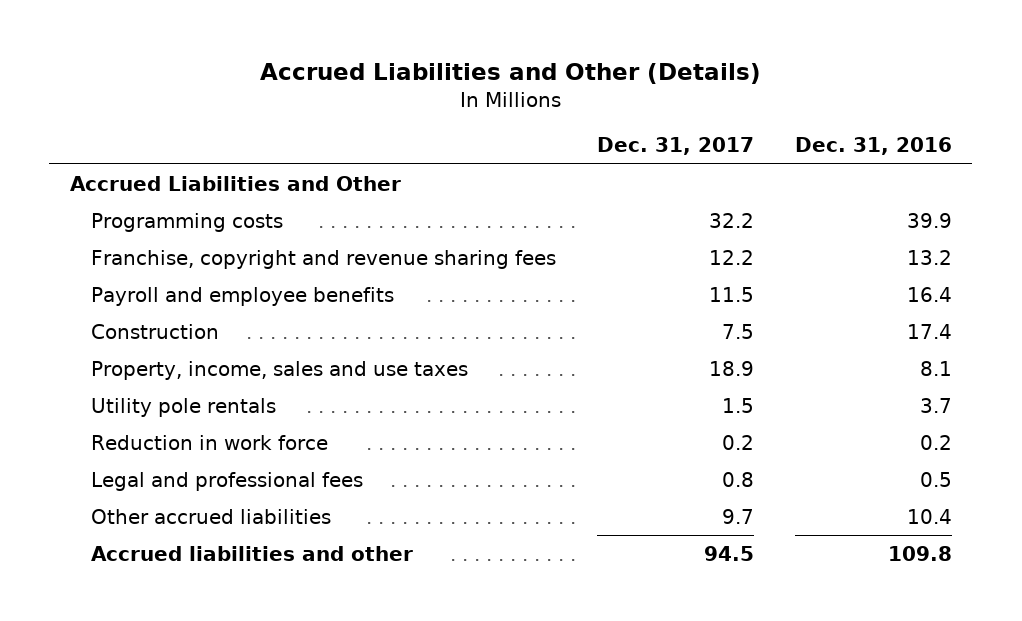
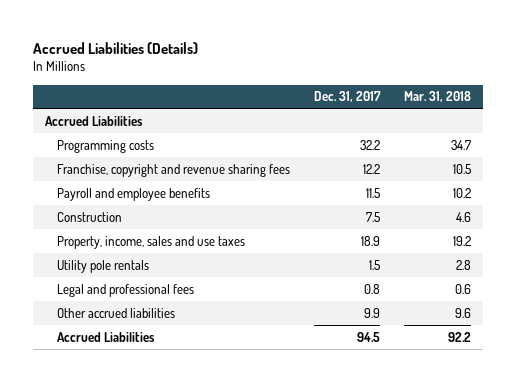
[259,63,761,85] Accrued Liabilities and Other (Details) -> [33,41,199,54] Accrued Liabilities (Details)
[794,137,952,156] Dec. 31, 2016 -> none
none -> [404,91,472,103] Mar. 31, 2018
[69,175,401,191] Accrued Liabilities and Other -> [45,115,144,126] Accrued Liabilities
[90,434,328,450] Reduction in work force -> none
[721,508,754,524] 9.7 -> [364,307,381,318] 9.9
[90,545,413,561] Accrued liabilities and other -> [57,331,156,342] Accrued Liabilities

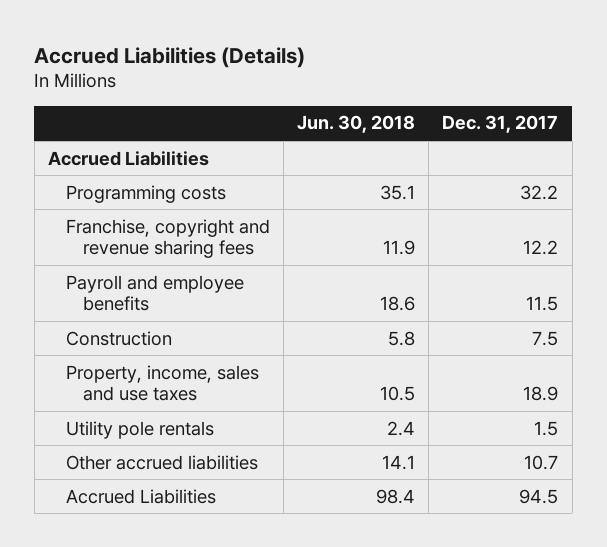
[404,91,472,103] Mar. 31, 2018 -> none
none -> [296,115,415,134] Jun. 30, 2018
[57,283,195,297] Legal and professional fees -> none
[364,307,381,318] 9.9 -> [524,454,559,470] 10.7

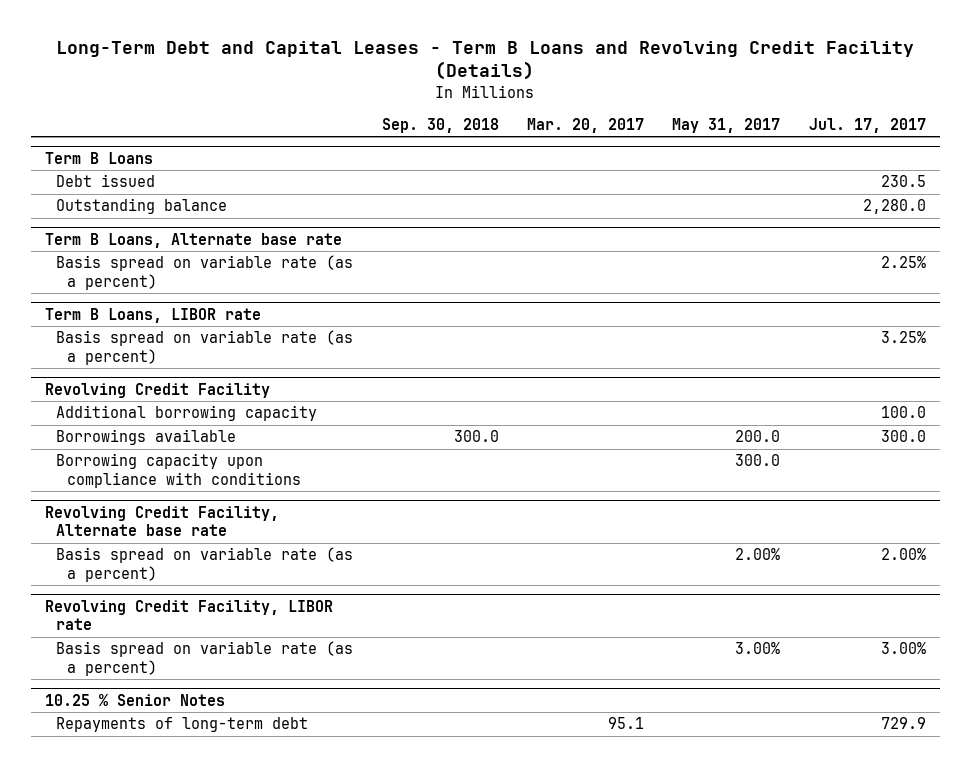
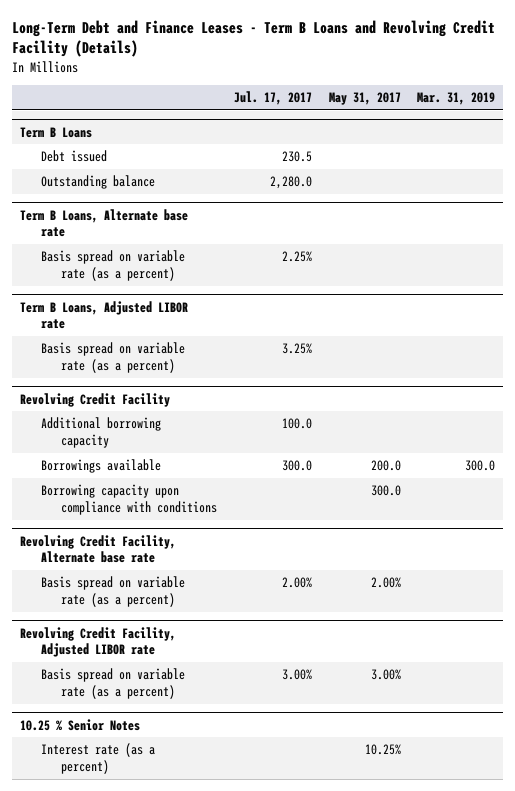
[56,41,915,81] Long-Term Debt and Capital Leases - Term B Loans and Revolving Credit Facility (Details) -> [11,19,495,58] Long-Term Debt and Finance Leases - Term B Loans and Revolving Credit Facility (Details)
[381,118,499,134] Sep. 30, 2018 -> none
[527,118,645,134] Mar. 20, 2017 -> none
none -> [417,92,496,106] Mar. 31, 2019
[45,307,262,323] Term B Loans, LIBOR rate -> [19,300,188,330] Term B Loans, Adjusted LIBOR rate
[45,599,334,631] Revolving Credit Facility, LIBOR rate -> [19,626,176,658] Revolving Credit Facility, Adjusted LIBOR rate
[56,717,309,733] Repayments of long-term debt -> none
none -> [40,743,155,774] Interest rate (as a percent)

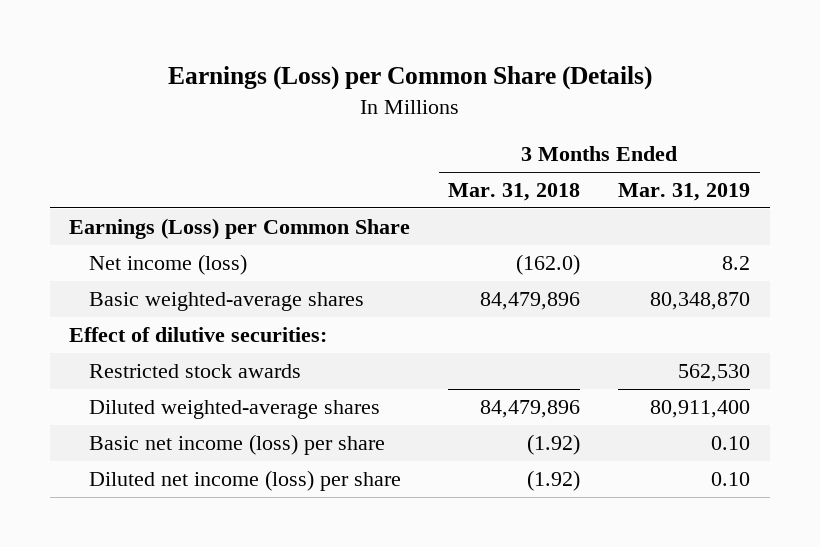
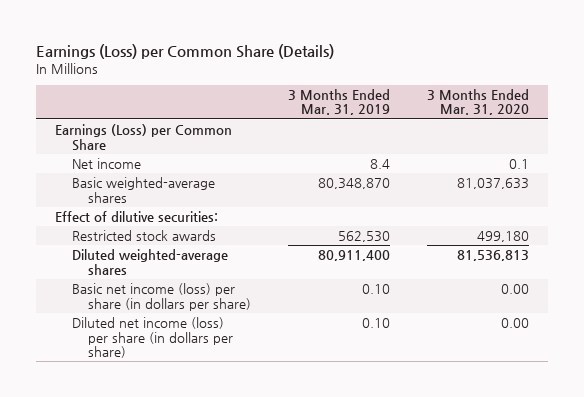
[448,183,581,202] Mar. 31, 2018 -> none
none -> [427,88,530,116] 3 Months Ended Mar. 31, 2020
[88,254,247,276] Net income (loss) -> [71,157,141,169] Net income
[722,256,751,271] 8.2 -> [370,158,391,169] 8.4
[88,434,385,456] Basic net income (loss) per share -> [71,282,252,311] Basic net income (loss) per share (in dollars per share)
[88,470,401,492] Diluted net income (loss) per share -> [71,316,234,359] Diluted net income (loss) per share (in dollars per share)

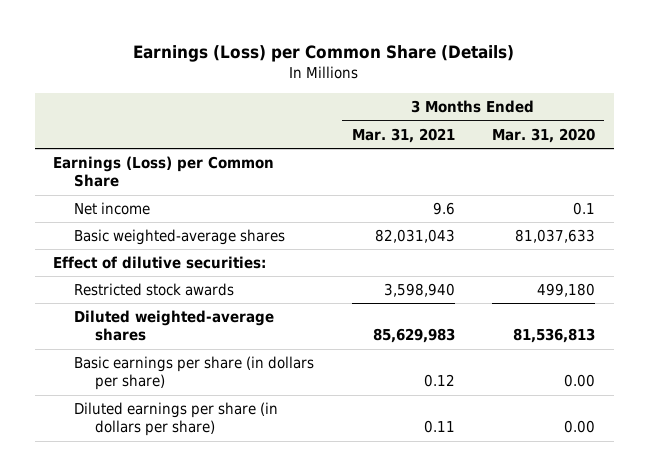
[288,88,391,116] 3 Months Ended Mar. 31, 2019 -> none
none -> [351,127,455,143] Mar. 31, 2021
[71,282,252,311] Basic net income (loss) per share (in dollars per share) -> [74,356,315,391] Basic earnings per share (in dollars per share)
[71,316,234,359] Diluted net income (loss) per share (in dollars per share) -> [74,402,279,437] Diluted earnings per share (in dollars per share)

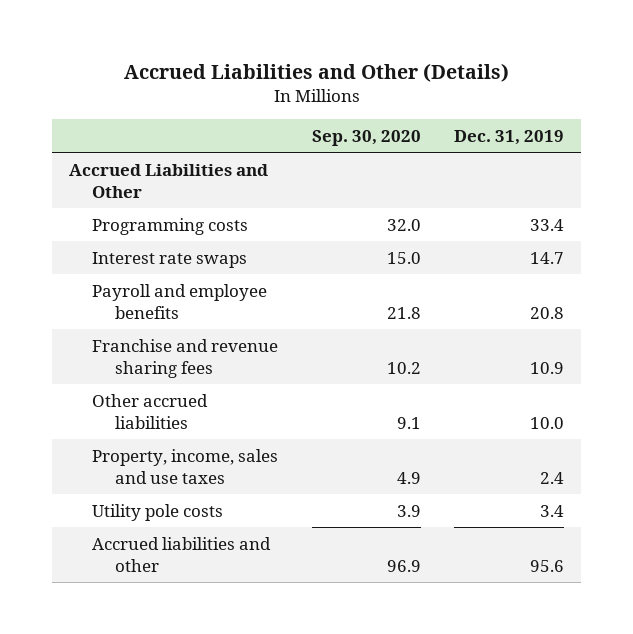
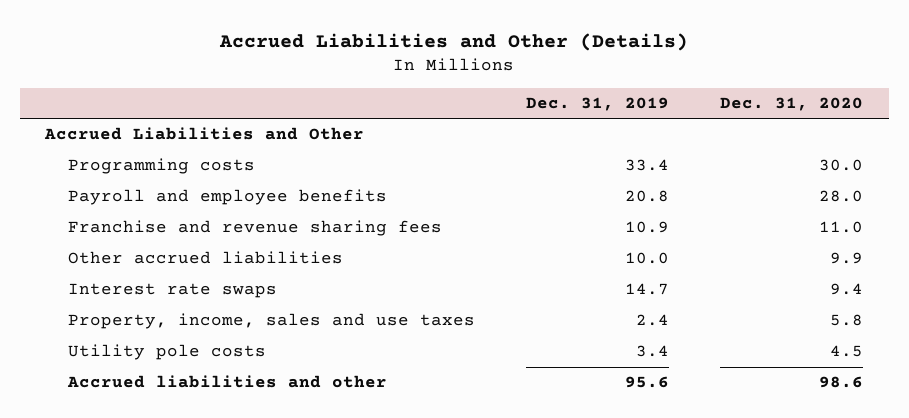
[311,129,421,146] Sep. 30, 2020 -> none
none -> [720,97,864,112] Dec. 31, 2020
[92,251,248,268] Interest rate swaps -> [68,283,278,299] Interest rate swaps

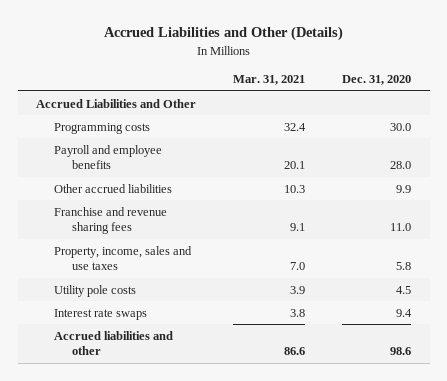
[526,97,670,112] Dec. 31, 2019 -> none
none -> [233,74,306,85] Mar. 31, 2021
[68,220,443,237] Franchise and revenue sharing fees -> [54,206,168,235] Franchise and revenue sharing fees
[68,283,278,299] Interest rate swaps -> [54,308,148,320] Interest rate swaps

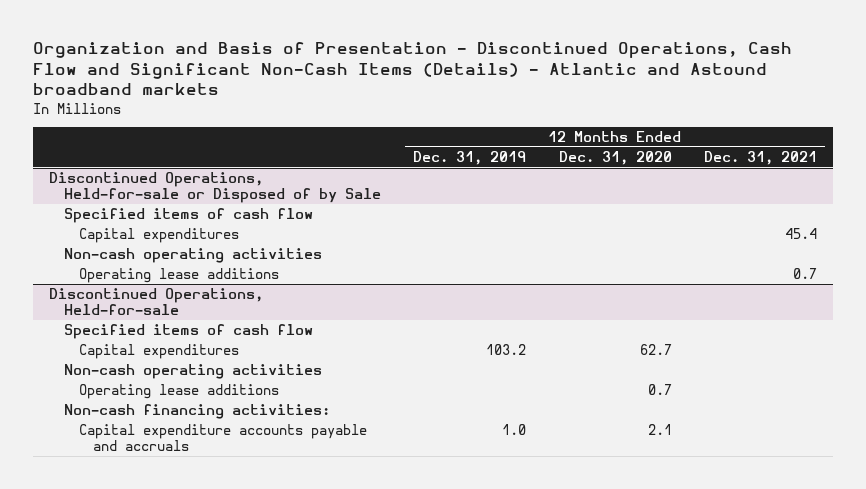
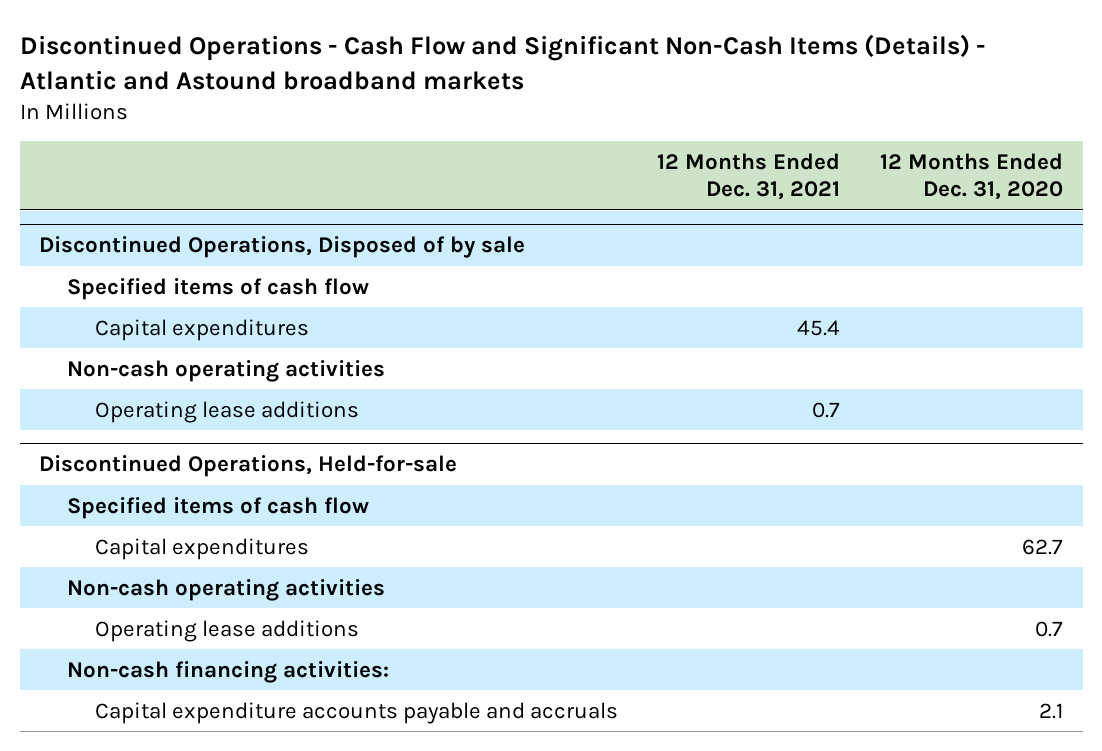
[33,41,793,96] Organization and Basis of Presentation - Discontinued Operations, Cash Flow and Significant Non-Cash Items (Details) - Atlantic and Astound broadband markets -> [19,34,986,90] Discontinued Operations - Cash Flow and Significant Non-Cash Items (Details) - Atlantic and Astound broadband markets
[413,150,527,165] Dec. 31, 2019 -> none
[49,171,382,204] Discontinued Operations, Held-for-sale or Disposed of by Sale -> [39,236,526,259] Discontinued Operations, Disposed of by sale

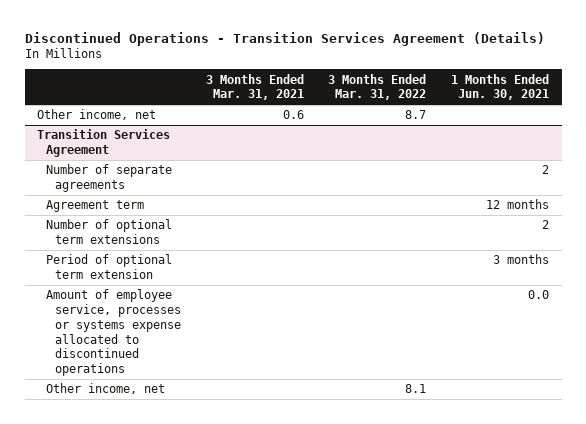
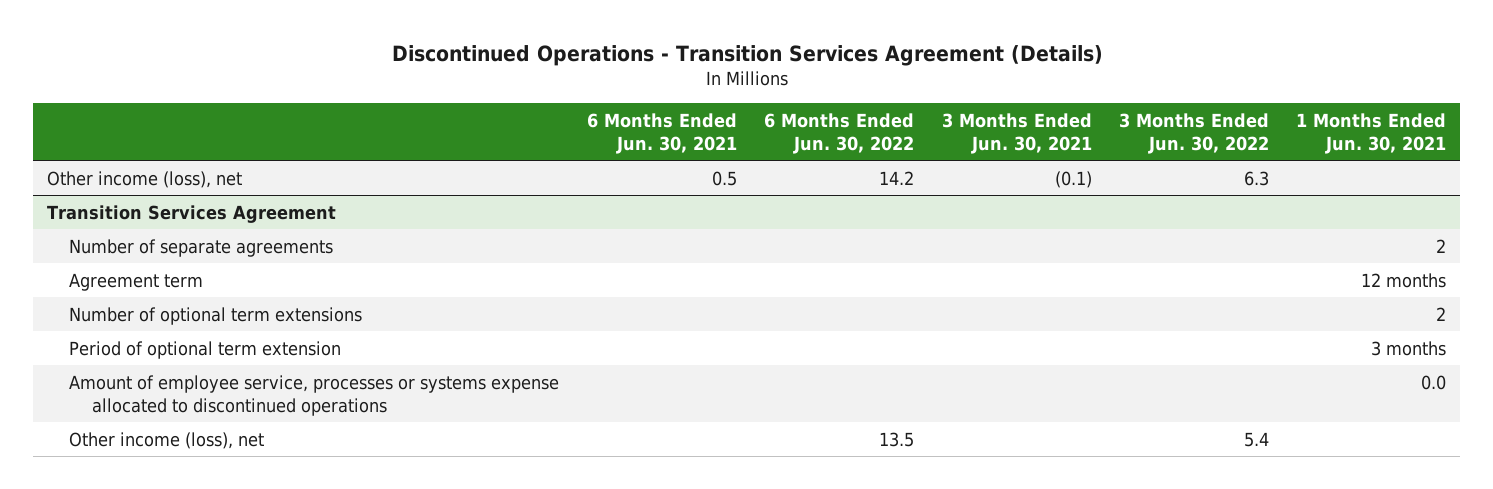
[205,73,304,101] 3 Months Ended Mar. 31, 2021 -> none
[328,73,427,101] 3 Months Ended Mar. 31, 2022 -> none
none -> [586,112,737,154] 6 Months Ended Jun. 30, 2021
none -> [764,112,915,154] 6 Months Ended Jun. 30, 2022
none -> [941,112,1092,154] 3 Months Ended Jun. 30, 2021
none -> [1118,112,1269,154] 3 Months Ended Jun. 30, 2022
[37,109,157,121] Other income, net -> [46,170,242,188] Other income (loss), net
[46,383,166,395] Other income, net -> [69,431,265,449] Other income (loss), net

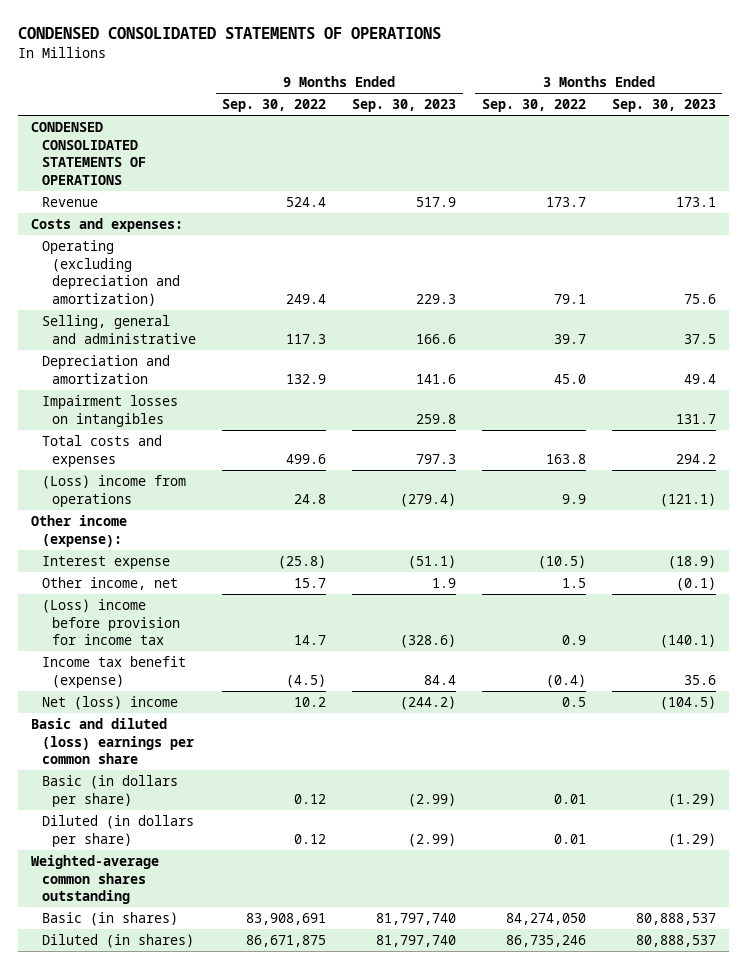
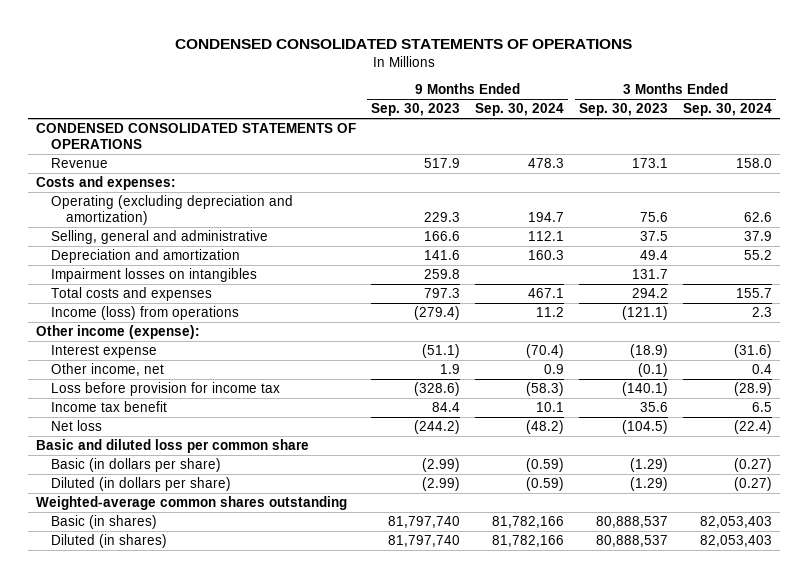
[222,99,327,113] Sep. 30, 2022 -> none
[481,99,586,113] Sep. 30, 2022 -> none
none -> [475,103,565,117] Sep. 30, 2024
none -> [683,103,773,117] Sep. 30, 2024
[41,474,186,507] (Loss) income from operations -> [50,306,239,321] Income (loss) from operations
[41,598,181,646] (Loss) income before provision for income tax -> [50,382,280,397] Loss before provision for income tax
[41,655,186,688] Income tax benefit (expense) -> [50,401,167,413] Income tax benefit
[41,695,178,710] Net (loss) income -> [50,420,102,432] Net loss
[31,717,194,765] Basic and diluted (loss) earnings per common share -> [35,439,309,454] Basic and diluted loss per common share

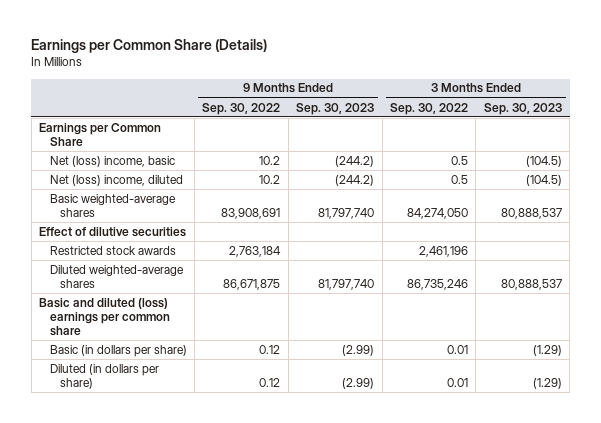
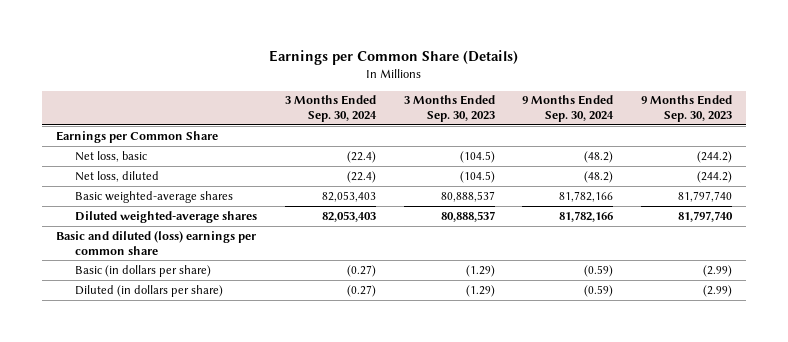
[202,102,281,115] Sep. 30, 2022 -> none
[389,102,468,115] Sep. 30, 2022 -> none
none -> [284,95,377,123] 3 Months Ended Sep. 30, 2024
none -> [522,95,615,123] 9 Months Ended Sep. 30, 2024
[49,155,175,167] Net (loss) income, basic -> [75,150,148,162] Net loss, basic
[49,174,183,186] Net (loss) income, diluted -> [75,170,160,182] Net loss, diluted
[39,226,187,237] Effect of dilutive securities -> none
[49,245,176,255] Restricted stock awards -> none

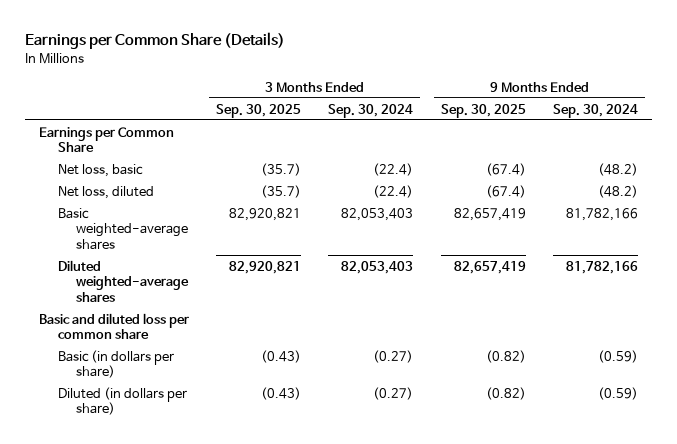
[403,95,495,123] 3 Months Ended Sep. 30, 2023 -> none
[641,95,733,123] 9 Months Ended Sep. 30, 2023 -> none
none -> [216,103,302,118] Sep. 30, 2025
none -> [440,103,526,118] Sep. 30, 2025
[56,230,257,255] Basic and diluted (loss) earnings per common share -> [38,312,189,340] Basic and diluted loss per common share

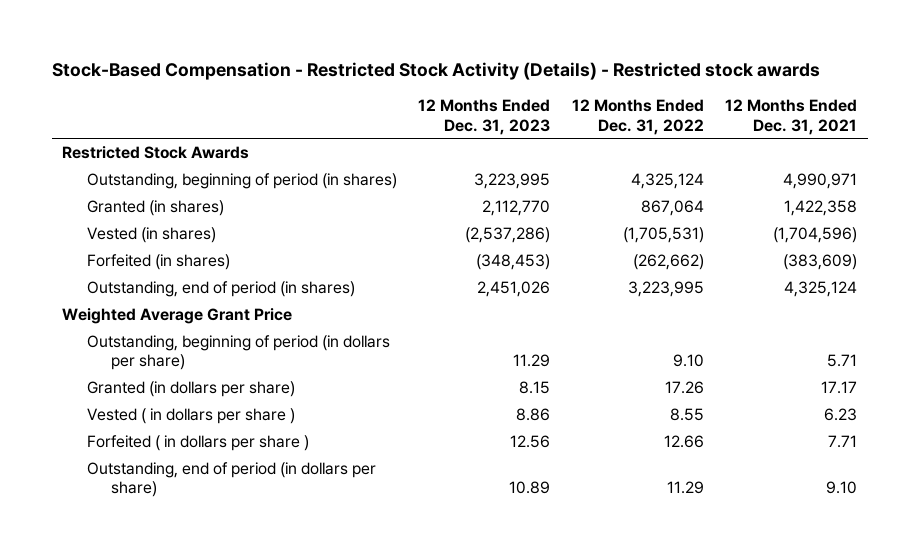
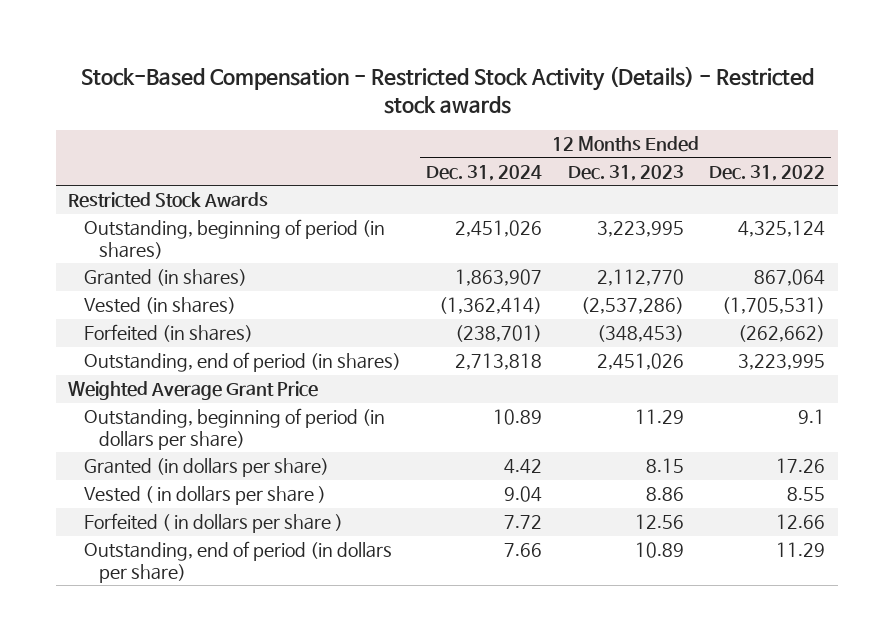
[724,99,857,135] 12 Months Ended Dec. 31, 2021 -> none
none -> [426,164,543,181] Dec. 31, 2024
[672,354,704,368] 9.10 -> [797,409,825,425] 9.1

